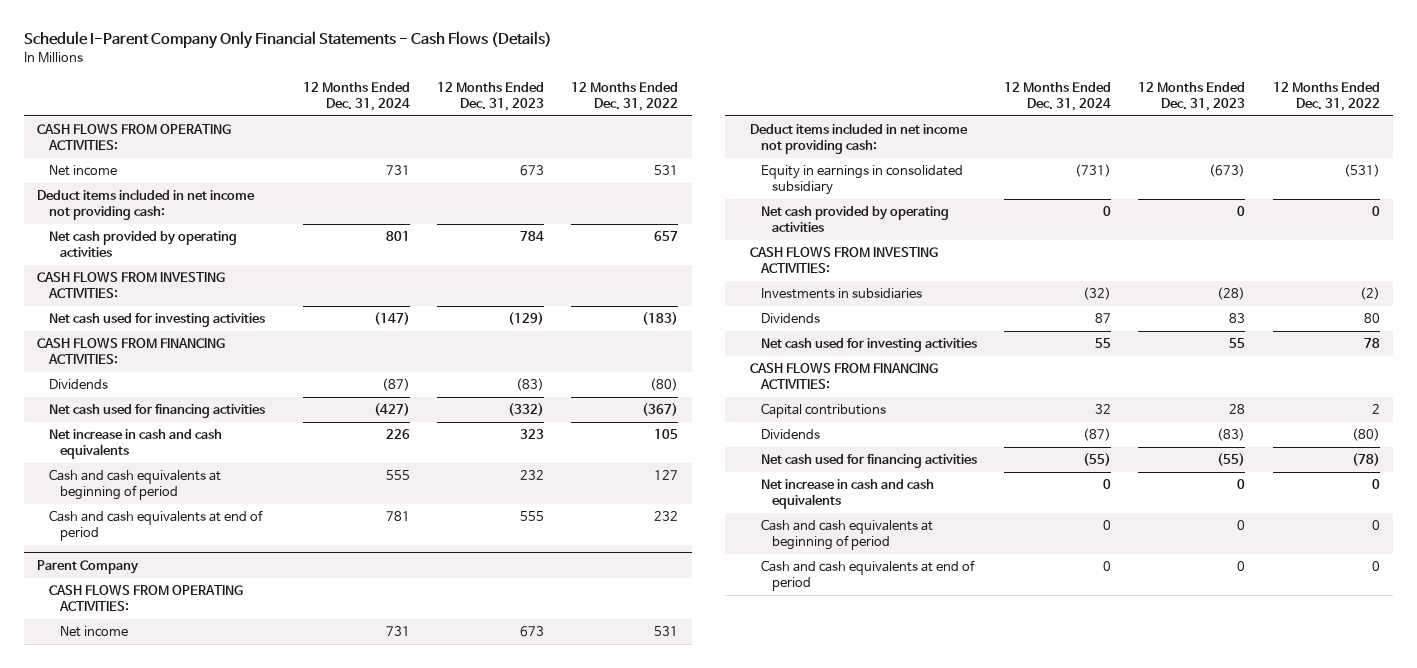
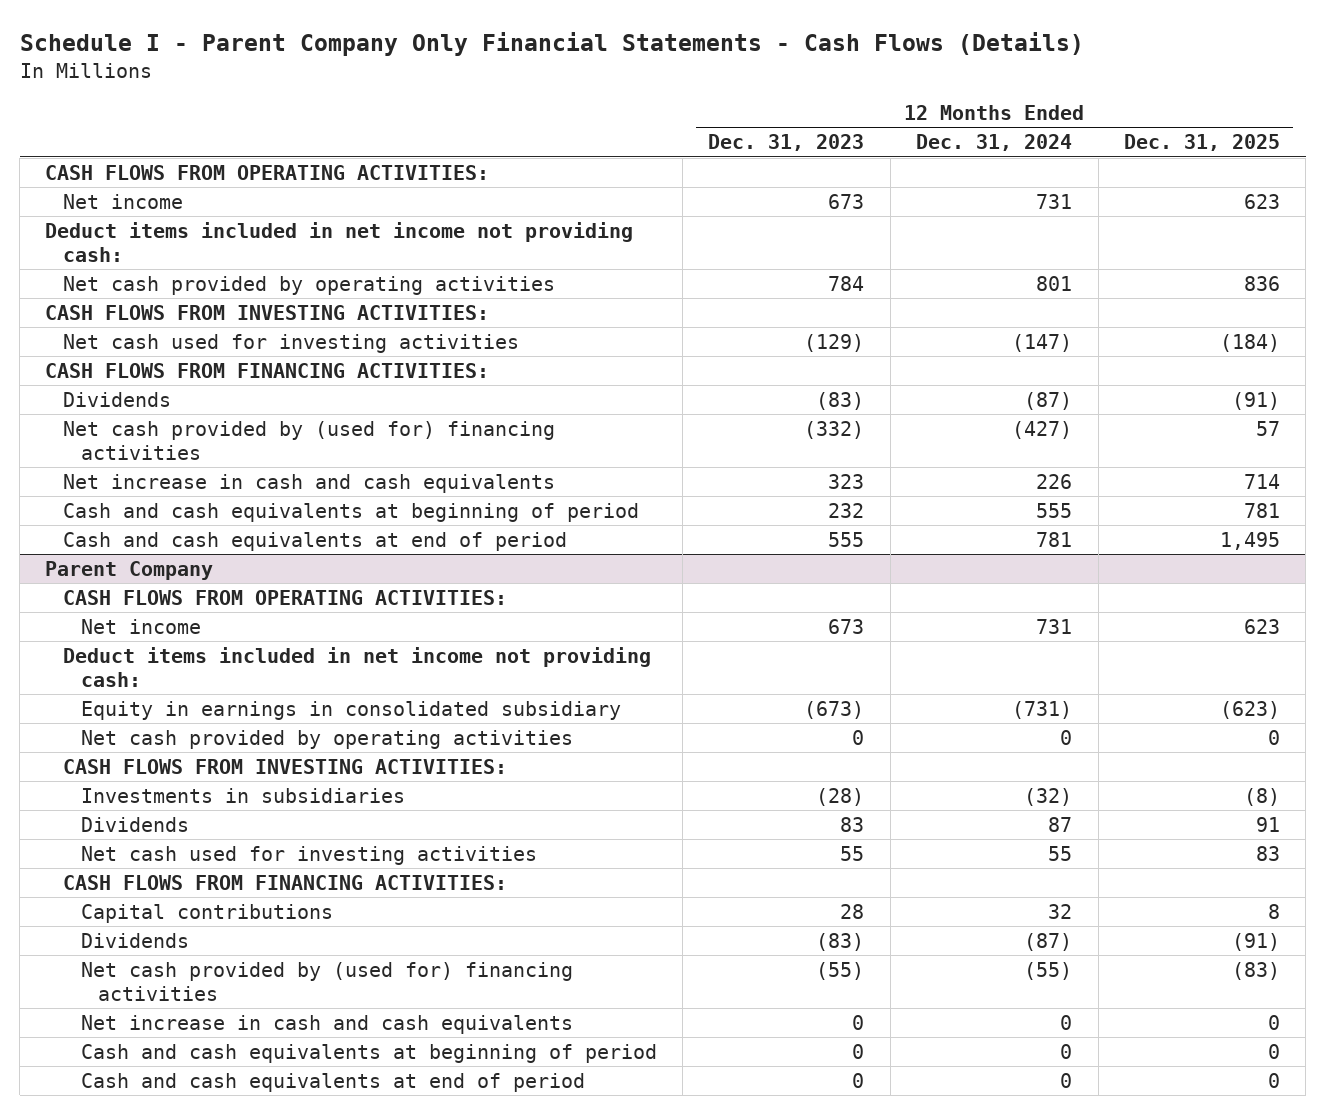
[23,31,552,50] Schedule I-Parent Company Only Financial Statements - Cash Flows (Details) -> [19,31,1084,56] Schedule I - Parent Company Only Financial Statements - Cash Flows (Details)
[571,82,679,112] 12 Months Ended Dec. 31, 2022 -> none
none -> [1123,134,1280,152] Dec. 31, 2025
[48,404,265,419] Net cash used for financing activities -> [63,421,556,460] Net cash provided by (used for) financing activities
[761,454,978,469] Net cash used for financing activities -> [80,962,573,1001] Net cash provided by (used for) financing activities

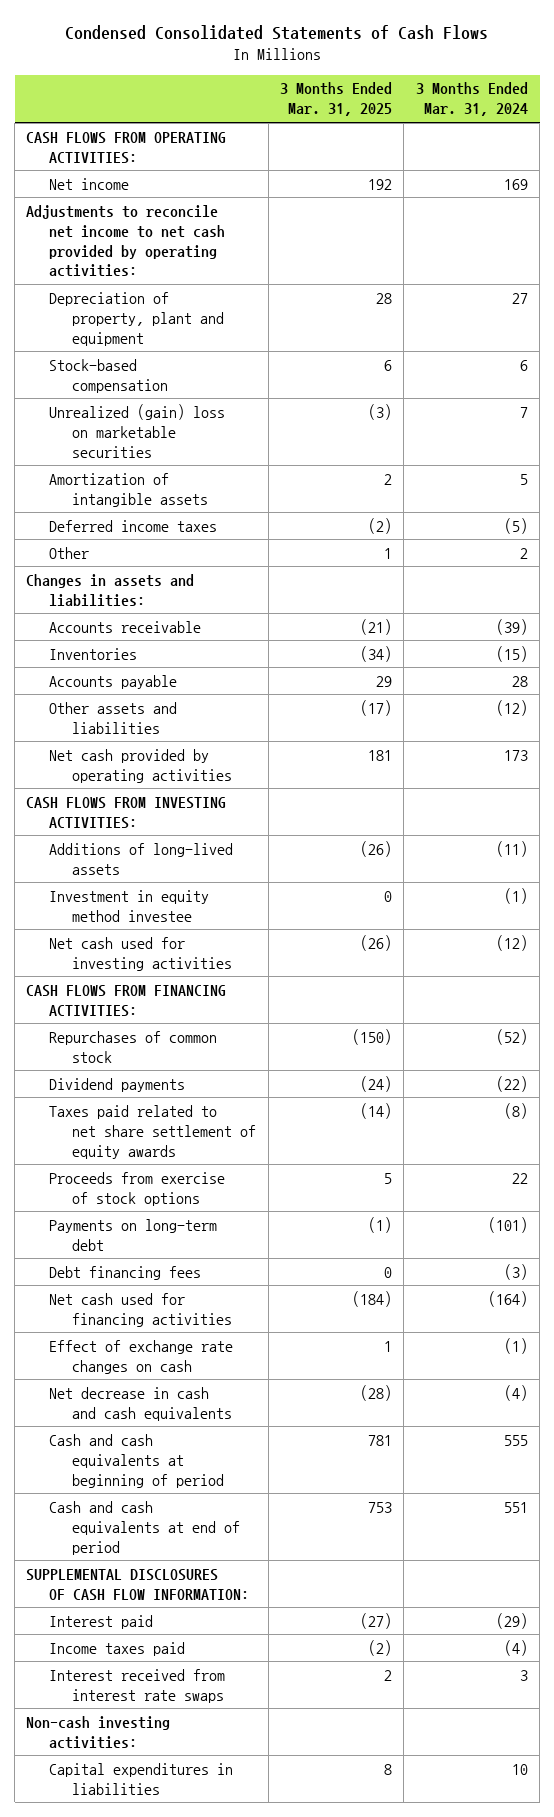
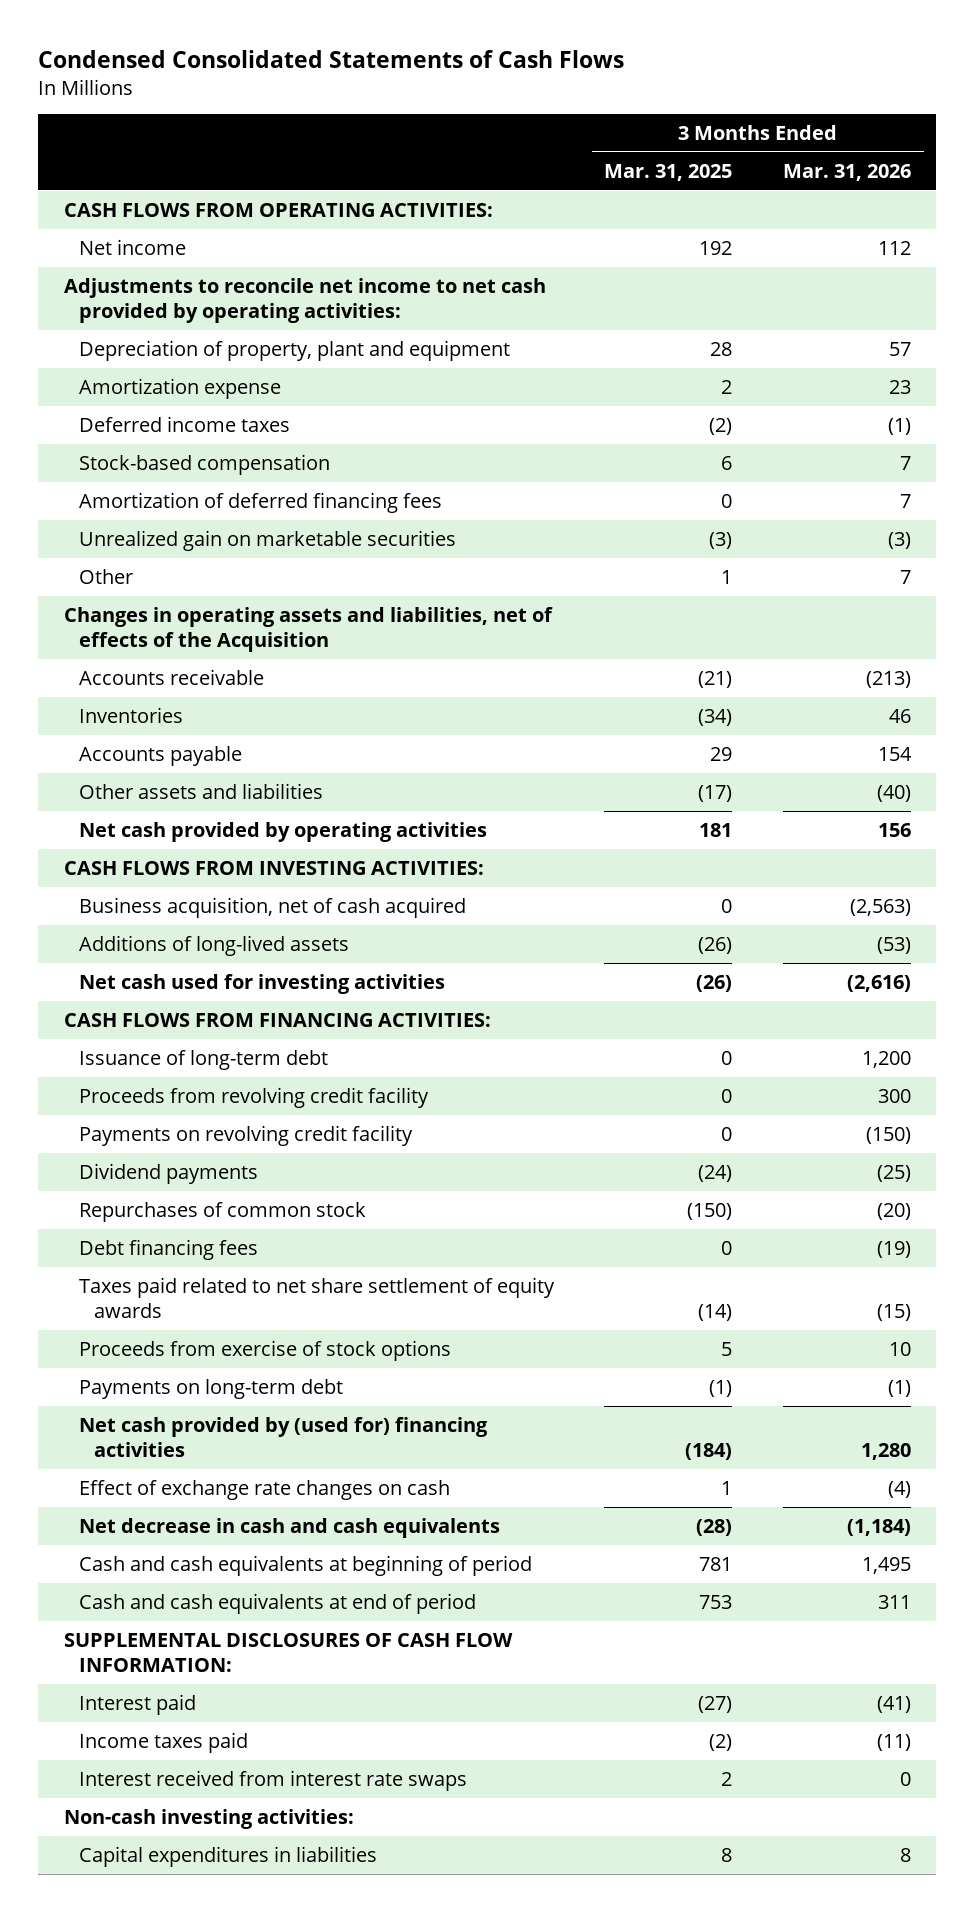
[415,82,528,117] 3 Months Ended Mar. 31, 2024 -> none
none -> [783,163,912,181] Mar. 31, 2026
[49,403,226,458] Unrealized (gain) loss on marketable securities -> none
[49,472,209,507] Amortization of intangible assets -> [78,377,281,399] Amortization expense
[49,358,169,393] Stock-based compensation -> [78,453,330,475] Stock-based compensation
none -> [78,491,442,513] Amortization of deferred financing fees
none -> [78,529,456,551] Unrealized gain on marketable securities
[26,573,195,607] Changes in assets and liabilities: -> [63,606,553,652] Changes in operating assets and liabilities, net of effects of the Acquisition
none -> [78,896,466,918] Business acquisition, net of cash acquired
[49,889,210,922] Investment in equity method investee -> none
none -> [78,1049,328,1070] Issuance of long-term debt
none -> [78,1086,429,1108] Proceeds from revolving credit facility
none -> [78,1124,413,1146] Payments on revolving credit facility
[49,1030,218,1063] Repurchases of common stock -> [78,1201,366,1222] Repurchases of common stock
[49,1265,202,1280] Debt financing fees -> [78,1238,258,1260] Debt financing fees
[49,1292,233,1327] Net cash used for financing activities -> [78,1416,488,1457] Net cash provided by (used for) financing activities

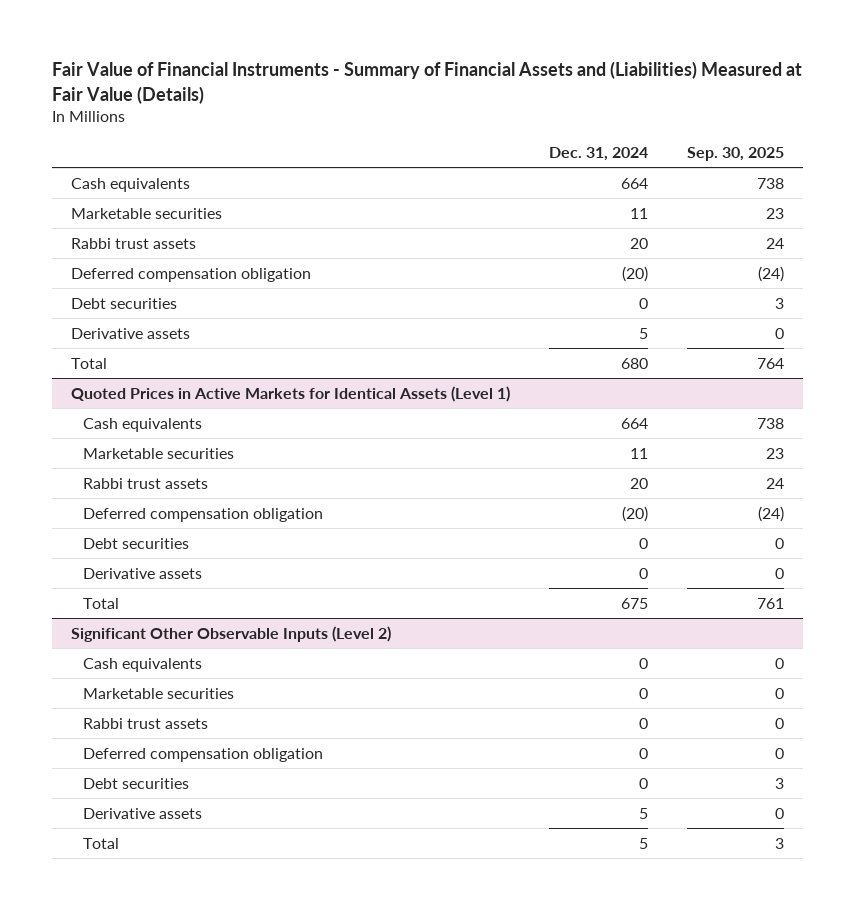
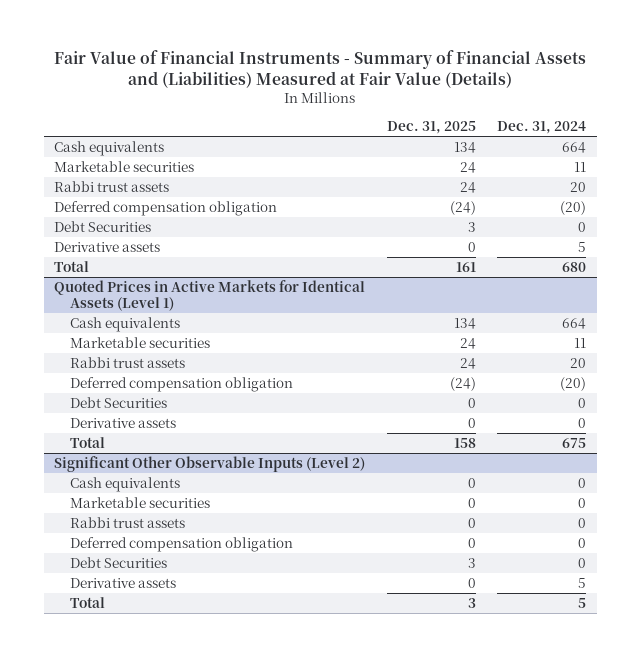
[687,147,785,162] Sep. 30, 2025 -> none
none -> [386,121,476,135] Dec. 31, 2025
[71,297,178,309] Debt securities -> [54,220,152,232] Debt Securities
[82,537,189,549] Debt securities -> [70,396,168,408] Debt Securities
[82,777,189,789] Debt securities -> [70,556,168,568] Debt Securities

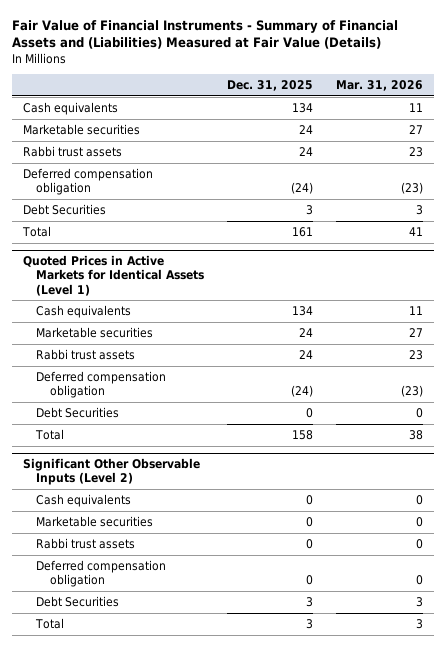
[497,121,587,135] Dec. 31, 2024 -> none
none -> [335,79,423,91] Mar. 31, 2026
[54,241,161,252] Derivative assets -> none
[70,417,177,428] Derivative assets -> none
[70,577,177,588] Derivative assets -> none

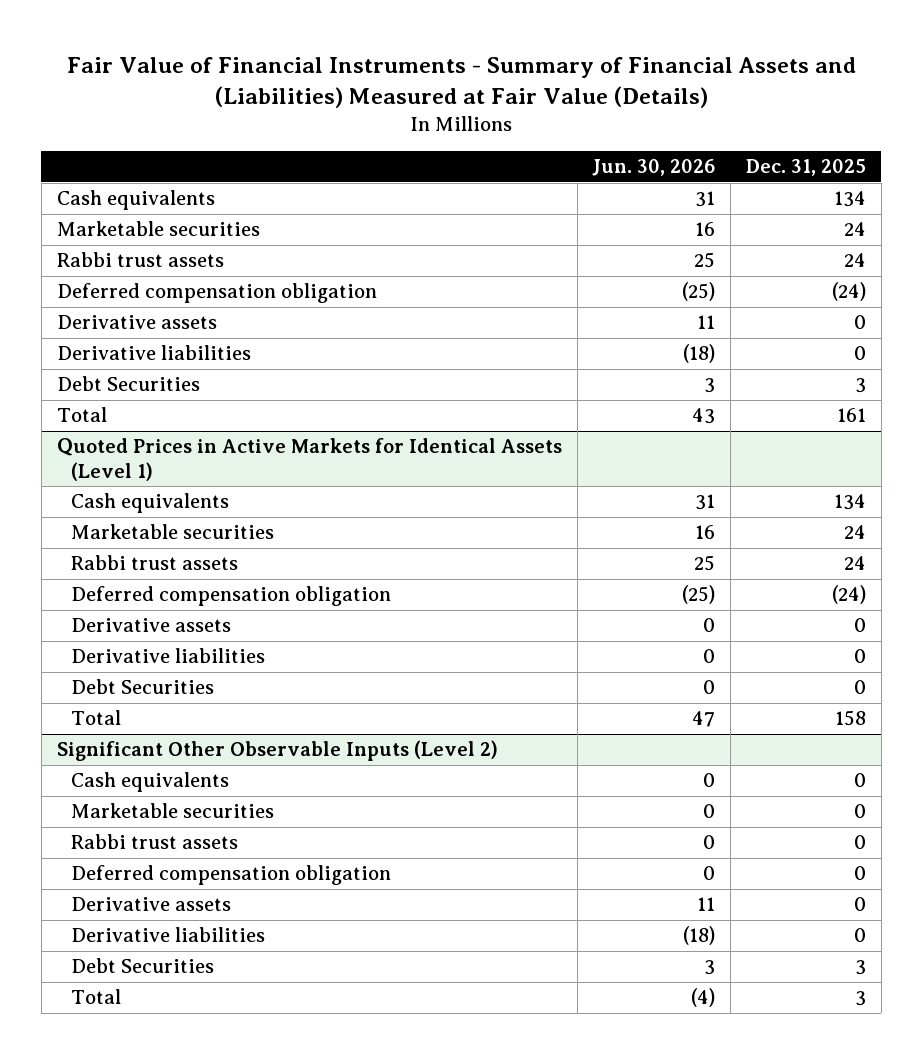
[335,79,423,91] Mar. 31, 2026 -> none
none -> [592,159,716,177] Jun. 30, 2026
none -> [56,315,217,330] Derivative assets
none -> [56,345,251,361] Derivative liabilities
none -> [70,618,231,633] Derivative assets
none -> [70,648,265,664] Derivative liabilities
none -> [70,897,231,912] Derivative assets
none -> [70,927,265,943] Derivative liabilities

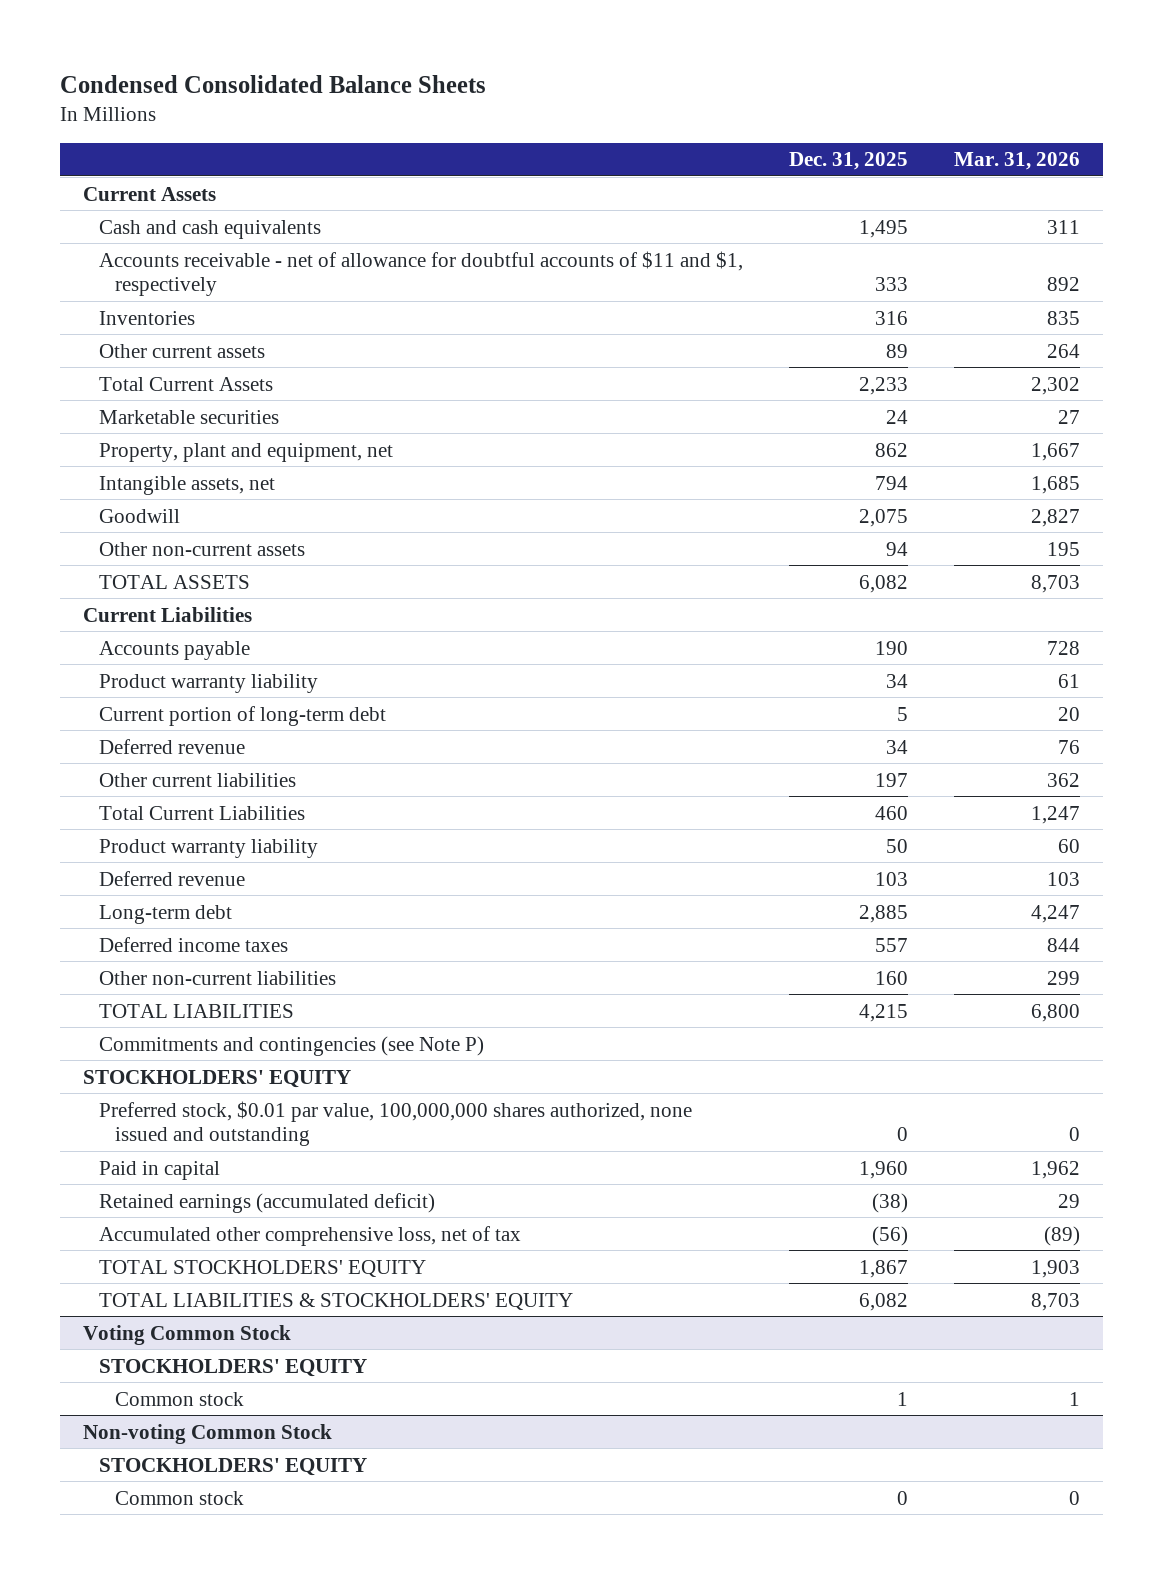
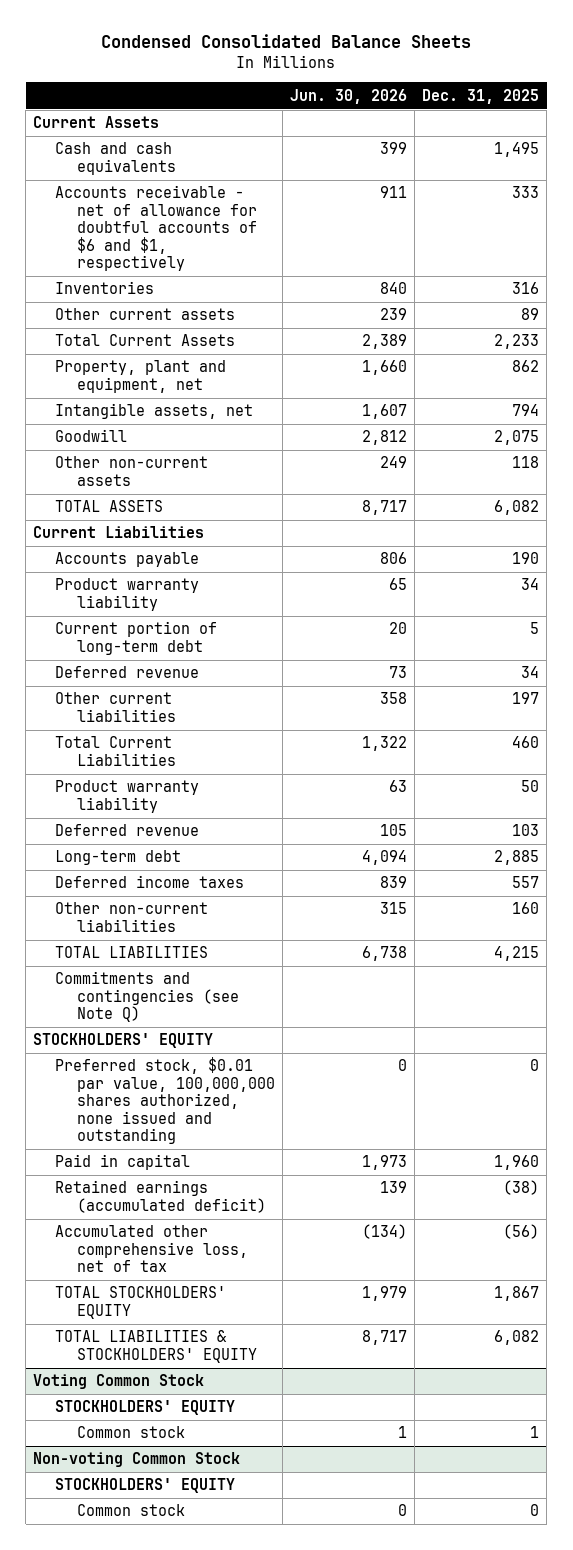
[953,152,1080,171] Mar. 31, 2026 -> none
none -> [290,88,408,104] Jun. 30, 2026
[98,250,743,297] Accounts receivable - net of allowance for doubtful accounts of $11 and $1, respectively -> [54,185,257,272] Accounts receivable - net of allowance for doubtful accounts of $6 and $1, respectively
[98,409,279,424] Marketable securities -> none
[885,541,908,556] 94 -> [512,456,540,469] 118
[98,1035,484,1056] Commitments and contingencies (see Note P) -> [54,971,239,1023] Commitments and contingencies (see Note Q)

